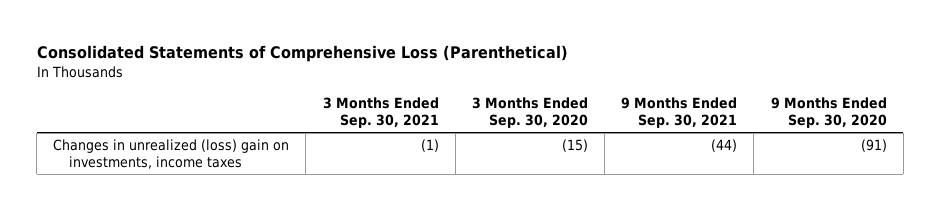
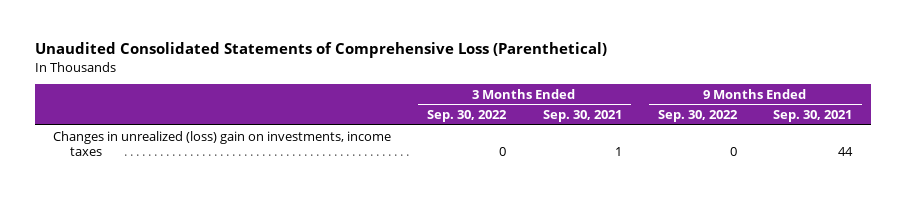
[36,45,568,63] Consolidated Statements of Comprehensive Loss (Parenthetical) -> [34,42,607,59] Unaudited Consolidated Statements of Comprehensive Loss (Parenthetical)
[471,97,588,129] 3 Months Ended Sep. 30, 2020 -> none
[770,97,887,129] 9 Months Ended Sep. 30, 2020 -> none
none -> [427,110,508,123] Sep. 30, 2022
none -> [658,110,739,123] Sep. 30, 2022
[420,139,439,153] (1) -> [614,147,622,157] 1
[711,139,738,153] (44) -> [838,147,854,157] 44

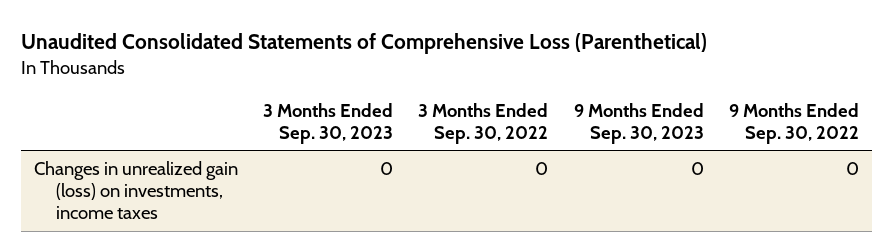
[542,110,622,123] Sep. 30, 2021 -> none
[773,110,853,123] Sep. 30, 2021 -> none
none -> [263,102,394,144] 3 Months Ended Sep. 30, 2023
none -> [573,102,704,144] 9 Months Ended Sep. 30, 2023
[52,130,391,157] Changes in unrealized (loss) gain on investments, income taxes -> [33,161,238,220] Changes in unrealized gain (loss) on investments, income taxes

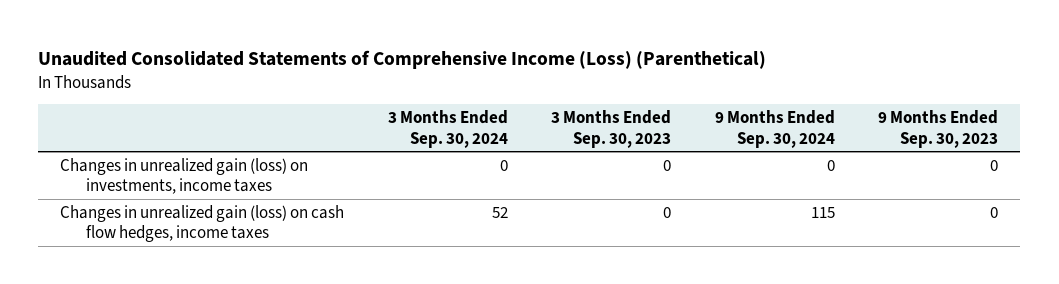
[20,33,707,55] Unaudited Consolidated Statements of Comprehensive Loss (Parenthetical) -> [38,49,767,69] Unaudited Consolidated Statements of Comprehensive Income (Loss) (Parenthetical)
[418,102,549,144] 3 Months Ended Sep. 30, 2022 -> none
[729,102,860,144] 9 Months Ended Sep. 30, 2022 -> none
none -> [387,110,508,148] 3 Months Ended Sep. 30, 2024
none -> [714,110,835,148] 9 Months Ended Sep. 30, 2024
none -> [60,204,345,243] Changes in unrealized gain (loss) on cash flow hedges, income taxes

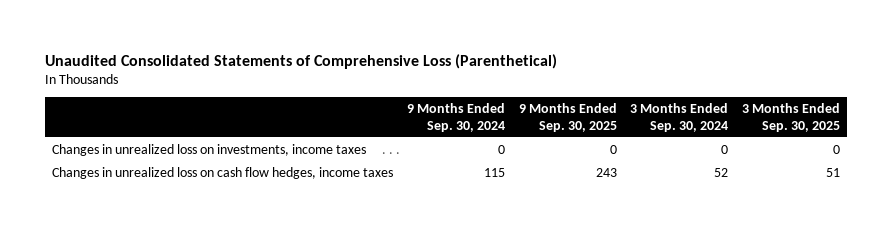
[38,49,767,69] Unaudited Consolidated Statements of Comprehensive Income (Loss) (Parenthetical) -> [45,53,558,69] Unaudited Consolidated Statements of Comprehensive Loss (Parenthetical)
[551,110,672,148] 3 Months Ended Sep. 30, 2023 -> none
[878,110,999,148] 9 Months Ended Sep. 30, 2023 -> none
none -> [518,102,617,132] 9 Months Ended Sep. 30, 2025
none -> [742,102,841,132] 3 Months Ended Sep. 30, 2025
[60,157,309,195] Changes in unrealized gain (loss) on investments, income taxes -> [51,143,366,156] Changes in unrealized loss on investments, income taxes
[60,204,345,243] Changes in unrealized gain (loss) on cash flow hedges, income taxes -> [51,166,393,179] Changes in unrealized loss on cash flow hedges, income taxes

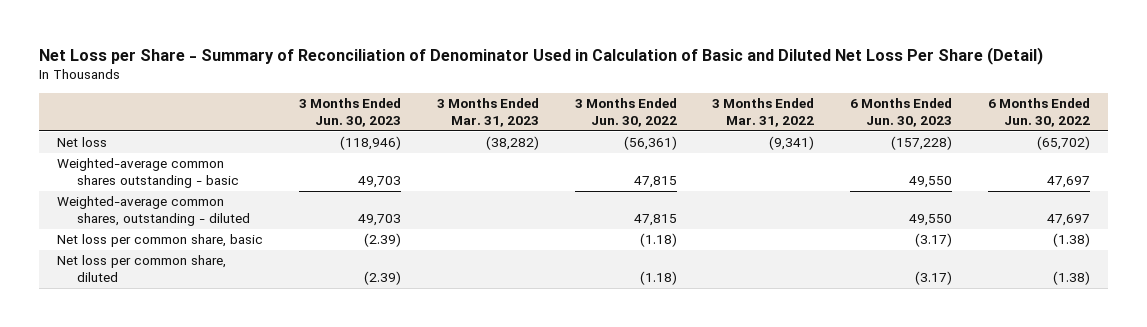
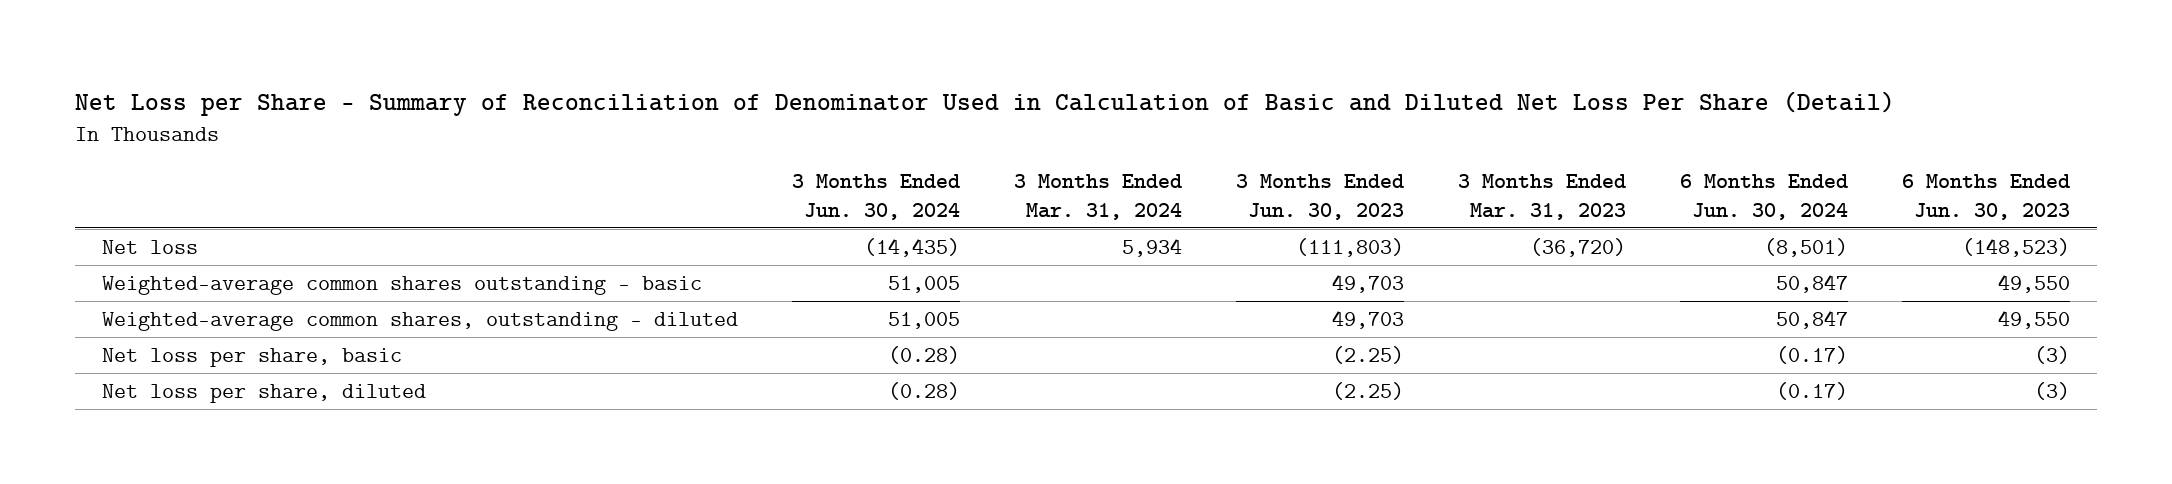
[574,98,677,127] 3 Months Ended Jun. 30, 2022 -> none
[712,98,815,127] 3 Months Ended Mar. 31, 2022 -> none
[988,98,1091,127] 6 Months Ended Jun. 30, 2022 -> none
none -> [791,174,960,220] 3 Months Ended Jun. 30, 2024
none -> [1013,174,1182,220] 3 Months Ended Mar. 31, 2024
none -> [1680,174,1849,220] 6 Months Ended Jun. 30, 2024
[339,136,401,151] (118,946) -> [1296,238,1405,258] (111,803)
[485,136,539,151] (38,282) -> [1530,238,1627,258] (36,720)
[891,136,953,151] (157,228) -> [1962,238,2071,258] (148,523)
[57,234,264,248] Net loss per common share, basic -> [101,348,402,368] Net loss per share, basic
[363,233,401,248] (2.39) -> [1332,346,1405,365] (2.25)
[915,233,953,248] (3.17) -> [2034,346,2071,365] (3)
[57,255,227,283] Net loss per common share, diluted -> [101,384,426,404] Net loss per share, diluted
[363,271,401,286] (2.39) -> [1332,382,1405,401] (2.25)
[915,271,953,286] (3.17) -> [2034,382,2071,401] (3)

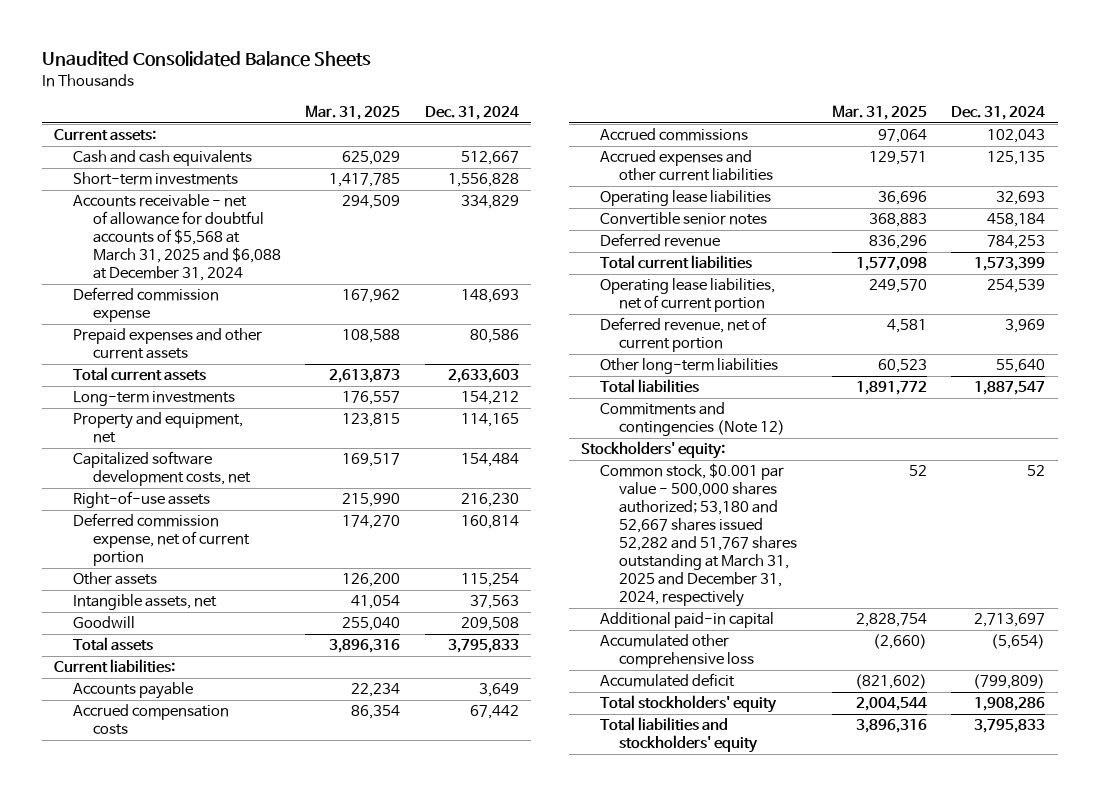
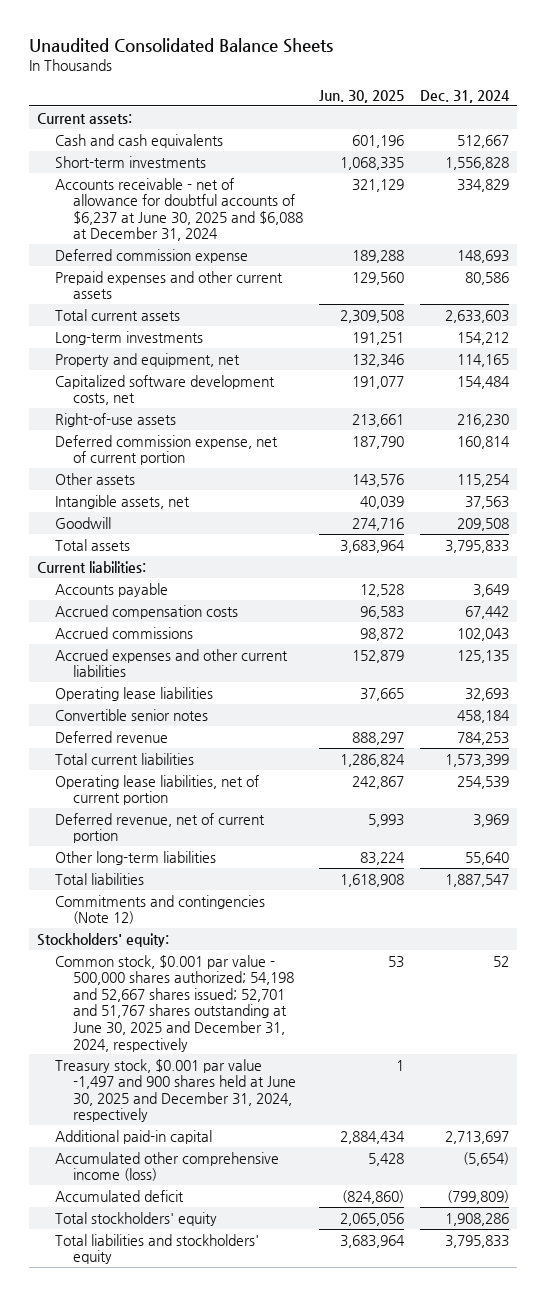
[305,105,401,121] Mar. 31, 2025 -> none
none -> [319,89,405,103] Jun. 30, 2025
[73,194,281,282] Accounts receivable - net of allowance for doubtful accounts of $5,568 at March 31, 2025 and $6,088 at December 31, 2024 -> [54,177,304,242] Accounts receivable - net of allowance for doubtful accounts of $6,237 at June 30, 2025 and $6,088 at December 31, 2024
[600,463,798,608] Common stock, $0.001 par value - 500,000 shares authorized; 53,180 and 52,667 shares issued 52,282 and 51,767 shares outstanding at March 31, 2025 and December 31, 2024, respectively -> [54,954,295,1052] Common stock, $0.001 par value - 500,000 shares authorized; 54,198 and 52,667 shares issued; 52,701 and 51,767 shares outstanding at June 30, 2025 and December 31, 2024, respectively
none -> [54,1058,297,1123] Treasury stock, $0.001 par value -1,497 and 900 shares held at June 30, 2025 and December 31, 2024, respectively
[600,634,755,669] Accumulated other comprehensive loss -> [54,1151,279,1182] Accumulated other comprehensive income (loss)

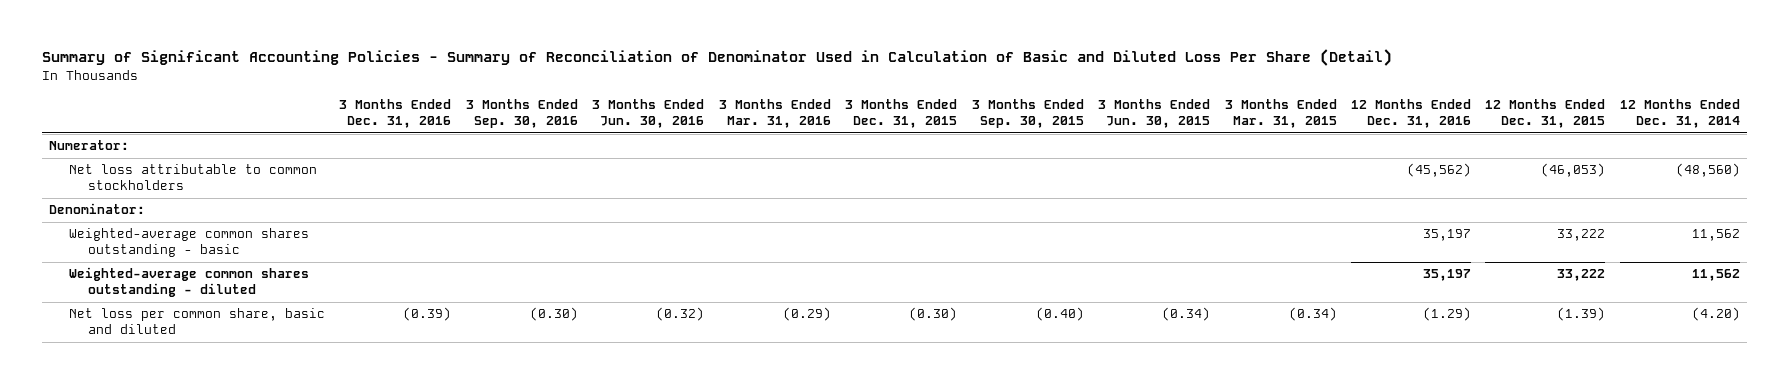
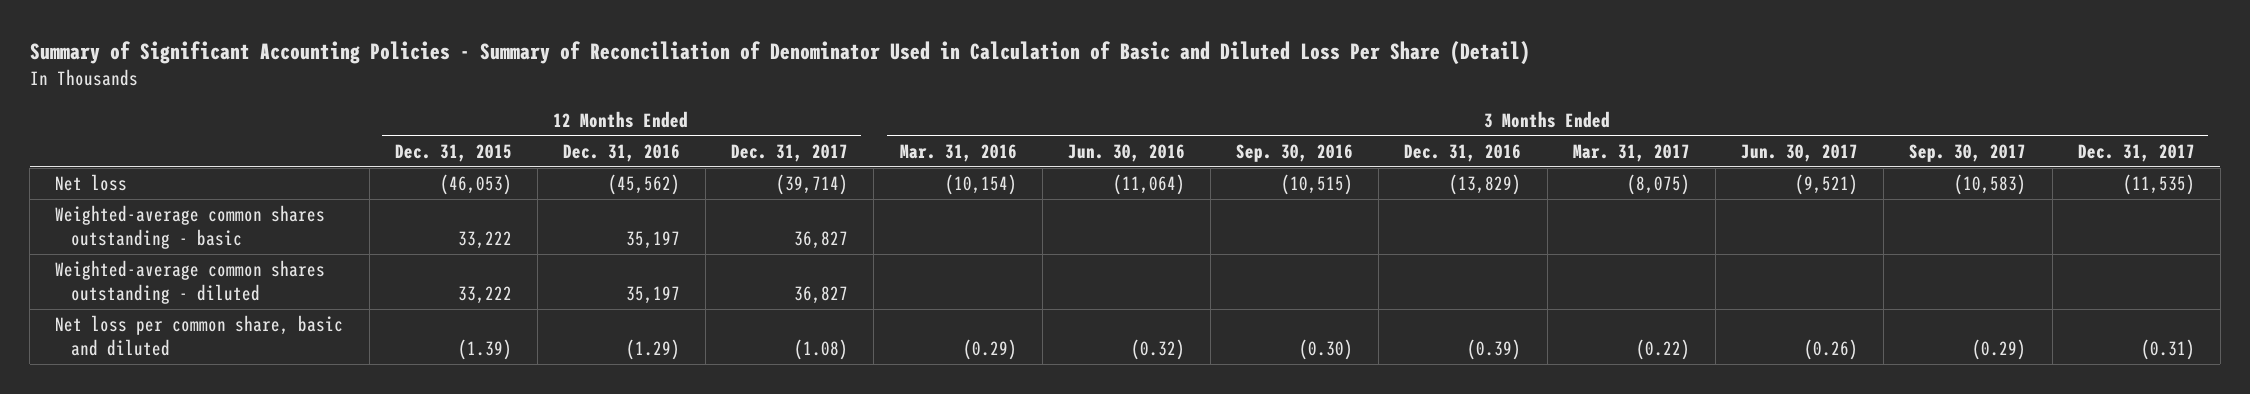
[845,99,958,129] 3 Months Ended Dec. 31, 2015 -> none
[971,99,1084,129] 3 Months Ended Sep. 30, 2015 -> none
[1098,99,1211,129] 3 Months Ended Jun. 30, 2015 -> none
[1224,99,1337,129] 3 Months Ended Mar. 31, 2015 -> none
[1619,99,1740,129] 12 Months Ended Dec. 31, 2014 -> none
none -> [731,143,849,162] Dec. 31, 2017
none -> [1572,143,1690,162] Mar. 31, 2017
none -> [1741,143,1859,162] Jun. 30, 2017
none -> [1909,143,2027,162] Sep. 30, 2017
none -> [2077,143,2195,162] Dec. 31, 2017
[49,140,130,151] Numerator: -> none
[68,164,317,191] Net loss attributable to common stockholders -> none
[49,203,146,215] Denominator: -> none
none -> [55,174,128,192] Net loss

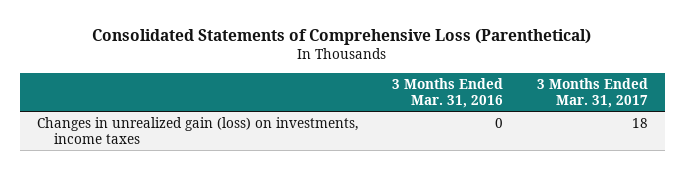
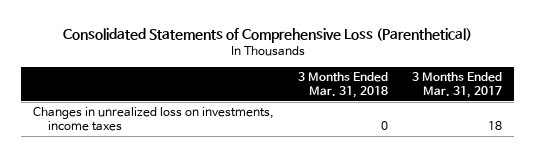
[391,77,503,109] 3 Months Ended Mar. 31, 2016 -> none
none -> [298,71,389,98] 3 Months Ended Mar. 31, 2018
[36,117,358,145] Changes in unrealized gain (loss) on investments, income taxes -> [33,107,275,132] Changes in unrealized loss on investments, income taxes

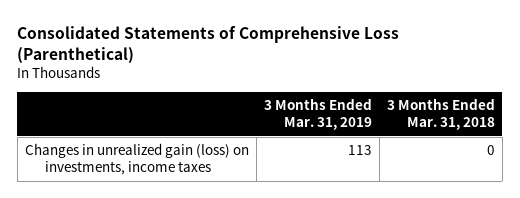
[412,71,503,98] 3 Months Ended Mar. 31, 2017 -> none
none -> [263,98,372,131] 3 Months Ended Mar. 31, 2019
[33,107,275,132] Changes in unrealized loss on investments, income taxes -> [24,143,249,176] Changes in unrealized gain (loss) on investments, income taxes

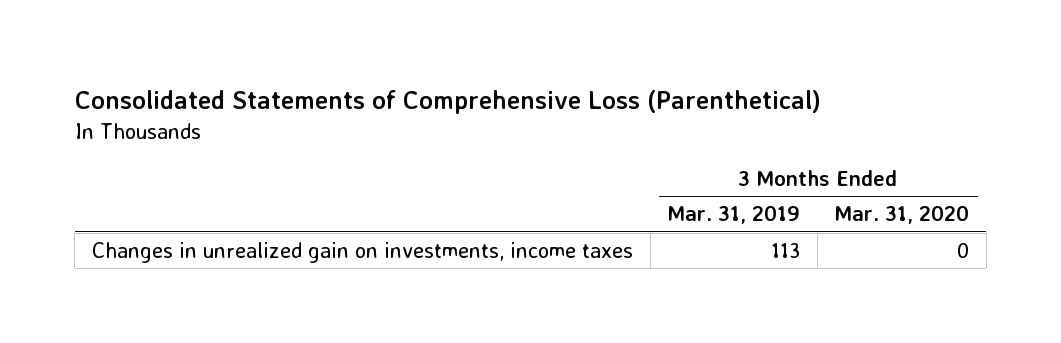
[386,98,495,131] 3 Months Ended Mar. 31, 2018 -> none
none -> [834,205,970,225] Mar. 31, 2020
[24,143,249,176] Changes in unrealized gain (loss) on investments, income taxes -> [92,242,634,264] Changes in unrealized gain on investments, income taxes

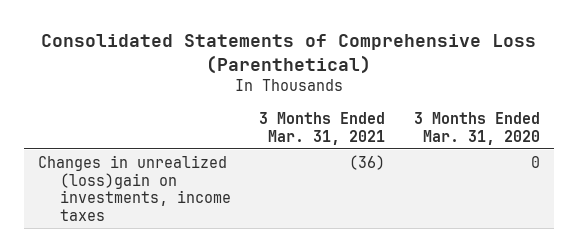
[667,205,801,225] Mar. 31, 2019 -> none
none -> [259,112,386,145] 3 Months Ended Mar. 31, 2021
[92,242,634,264] Changes in unrealized gain on investments, income taxes -> [37,154,231,222] Changes in unrealized (loss)gain on investments, income taxes

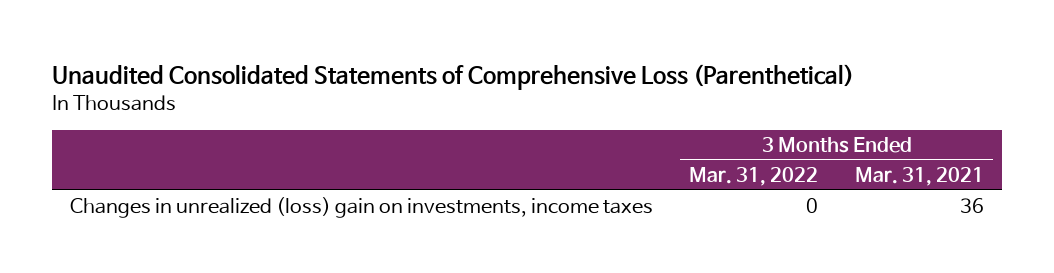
[40,34,536,74] Consolidated Statements of Comprehensive Loss (Parenthetical) -> [51,63,854,90] Unaudited Consolidated Statements of Comprehensive Loss (Parenthetical)
[413,112,540,145] 3 Months Ended Mar. 31, 2020 -> none
none -> [689,166,819,186] Mar. 31, 2022
[37,154,231,222] Changes in unrealized (loss)gain on investments, income taxes -> [70,197,654,219] Changes in unrealized (loss) gain on investments, income taxes
[349,154,386,170] (36) -> [959,198,984,214] 36

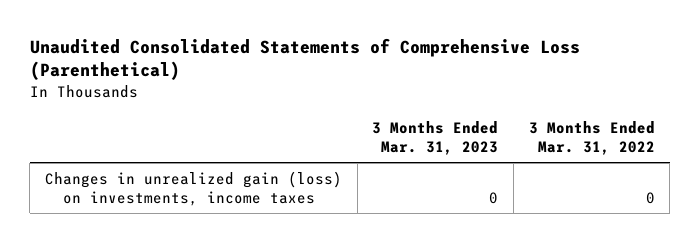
[854,166,984,186] Mar. 31, 2021 -> none
none -> [372,120,499,155] 3 Months Ended Mar. 31, 2023
[70,197,654,219] Changes in unrealized (loss) gain on investments, income taxes -> [44,170,342,207] Changes in unrealized gain (loss) on investments, income taxes

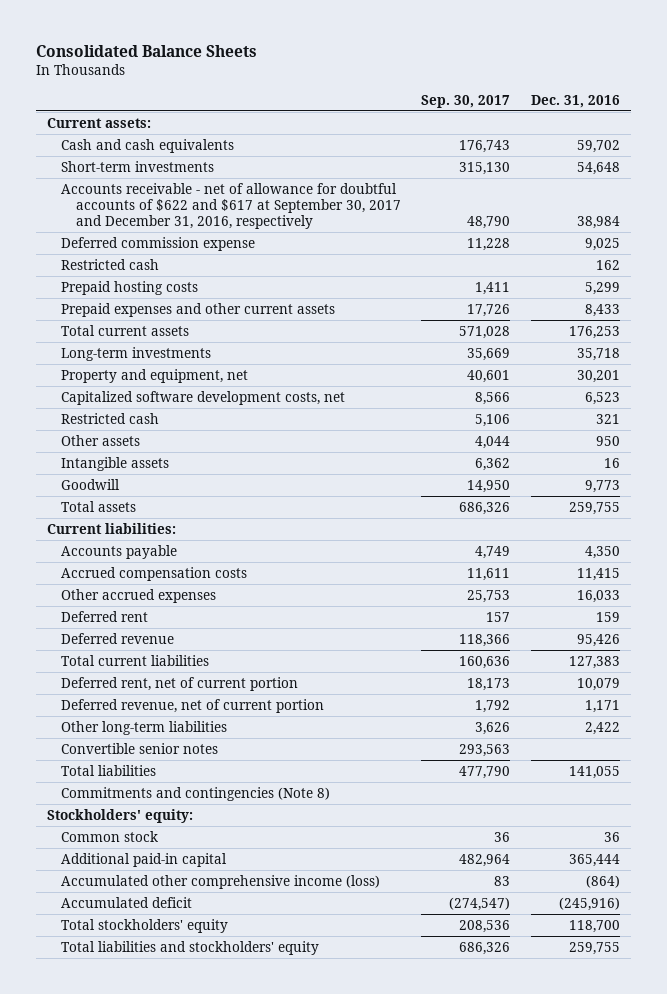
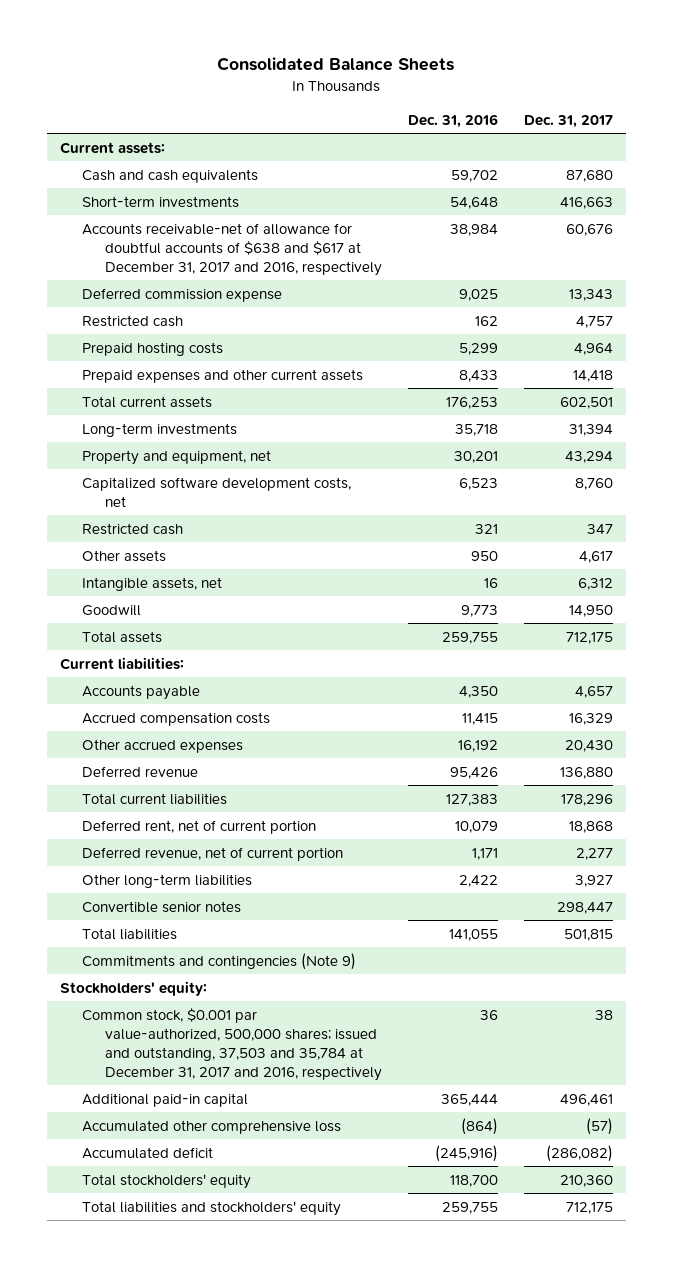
[421,94,511,108] Sep. 30, 2017 -> none
none -> [524,114,614,128] Dec. 31, 2017
[61,182,401,229] Accounts receivable - net of allowance for doubtful accounts of $622 and $617 at September 30, 2017 and December 31, 2016, respectively -> [82,222,382,276] Accounts receivable-net of allowance for doubtful accounts of $638 and $617 at December 31, 2017 and 2016, respectively
[61,456,170,471] Intangible assets -> [82,576,223,591] Intangible assets, net
[61,610,149,622] Deferred rent -> none
[577,589,621,603] 16,033 -> [457,739,498,752] 16,192
[61,786,331,801] Commitments and contingencies (Note 8) -> [82,952,357,970] Commitments and contingencies (Note 9)
[61,830,159,842] Common stock -> [82,1007,382,1081] Common stock, $0.001 par value-authorized, 500,000 shares; issued and outstanding, 37,503 and 35,784 at December 31, 2017 and 2016, respectively
[61,874,381,889] Accumulated other comprehensive income (loss) -> [82,1119,342,1134] Accumulated other comprehensive loss

